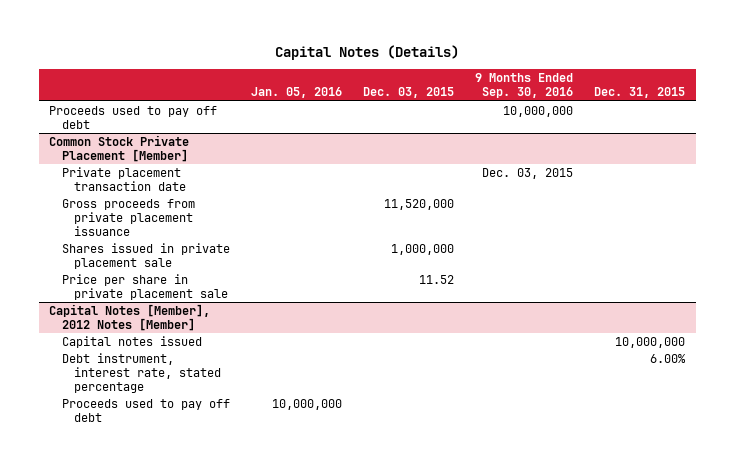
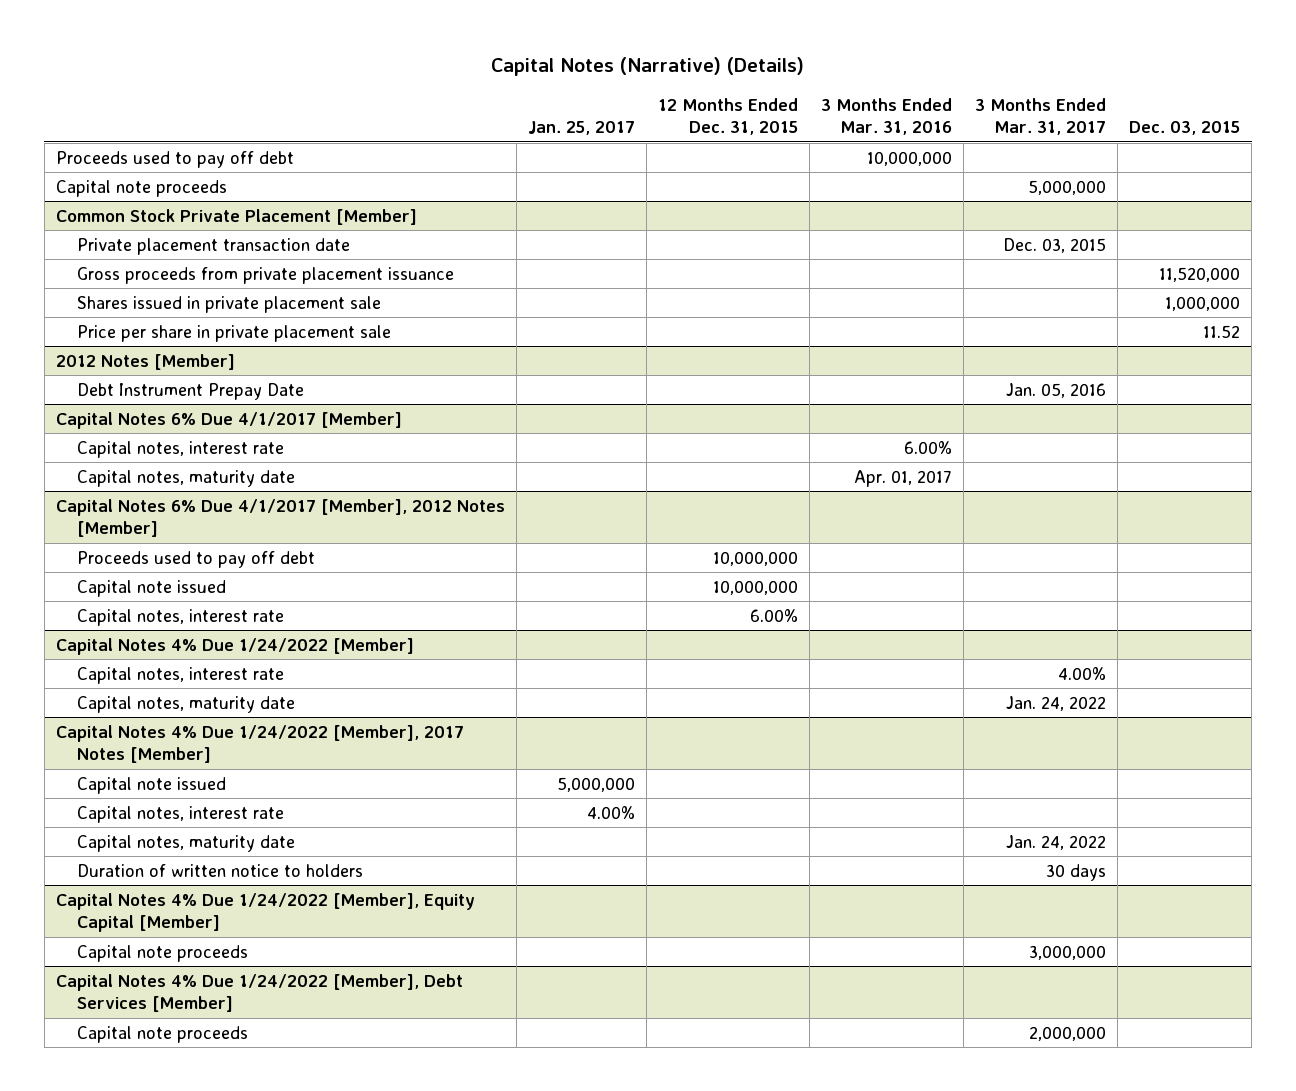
[275,45,460,61] Capital Notes (Details) -> [491,57,805,77] Capital Notes (Narrative) (Details)
[250,87,342,99] Jan. 05, 2016 -> none
[475,73,574,99] 9 Months Ended Sep. 30, 2016 -> none
[594,87,686,99] Dec. 31, 2015 -> none
none -> [527,121,635,136] Jan. 25, 2017
none -> [657,97,798,136] 12 Months Ended Dec. 31, 2015
none -> [821,97,953,136] 3 Months Ended Mar. 31, 2016
none -> [975,97,1107,136] 3 Months Ended Mar. 31, 2017
none -> [55,179,227,197] Capital note proceeds
[61,336,202,349] Capital notes issued -> none
[61,353,222,393] Debt instrument, interest rate, stated percentage -> none
[61,399,230,422] Proceeds used to pay off debt -> none
[49,304,211,331] Capital Notes [Member], 2012 Notes [Member] -> [55,353,235,370] 2012 Notes [Member]
none -> [76,382,304,400] Debt Instrument Prepay Date
none -> [55,411,402,429] Capital Notes 6% Due 4/1/2017 [Member]
none -> [76,440,284,458] Capital notes, interest rate
none -> [76,469,295,487] Capital notes, maturity date
none -> [55,498,505,538] Capital Notes 6% Due 4/1/2017 [Member], 2012 Notes [Member]
none -> [76,550,315,568] Proceeds used to pay off debt
none -> [76,579,226,597] Capital note issued
none -> [76,608,284,626] Capital notes, interest rate
none -> [55,637,414,655] Capital Notes 4% Due 1/24/2022 [Member]
none -> [76,666,284,684] Capital notes, interest rate
none -> [76,695,295,713] Capital notes, maturity date
none -> [55,724,464,764] Capital Notes 4% Due 1/24/2022 [Member], 2017 Notes [Member]
none -> [76,776,226,794] Capital note issued
none -> [76,805,284,823] Capital notes, interest rate
none -> [76,834,295,852] Capital notes, maturity date
none -> [76,863,363,877] Duration of written notice to holders
none -> [55,892,475,933] Capital Notes 4% Due 1/24/2022 [Member], Equity Capital [Member]
none -> [76,944,248,962] Capital note proceeds
none -> [55,973,463,1013] Capital Notes 4% Due 1/24/2022 [Member], Debt Services [Member]
none -> [76,1025,248,1043] Capital note proceeds

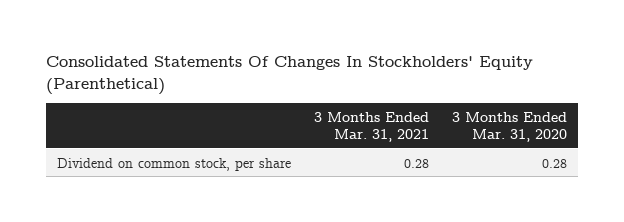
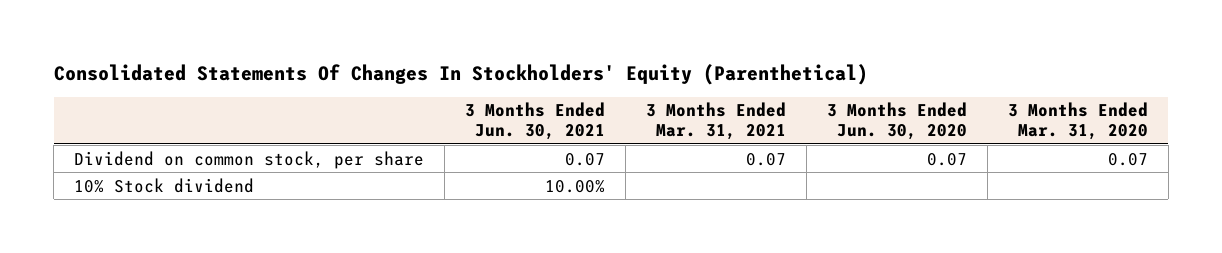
none -> [465,102,606,140] 3 Months Ended Jun. 30, 2021
none -> [826,102,967,140] 3 Months Ended Jun. 30, 2020
[404,158,430,168] 0.28 -> [746,152,787,166] 0.07
[541,158,567,168] 0.28 -> [1107,152,1148,166] 0.07
none -> [74,177,255,193] 10% Stock dividend

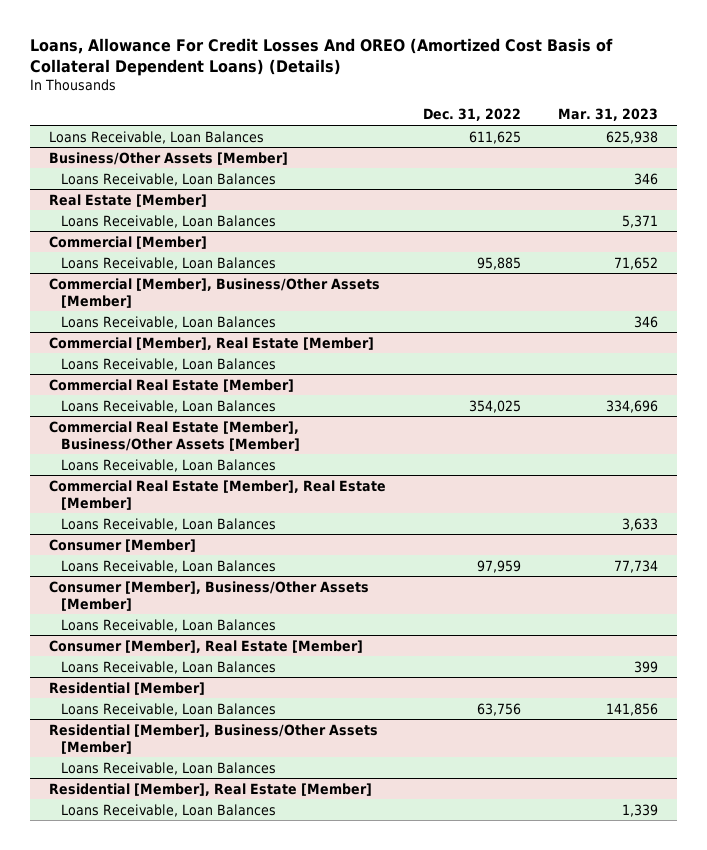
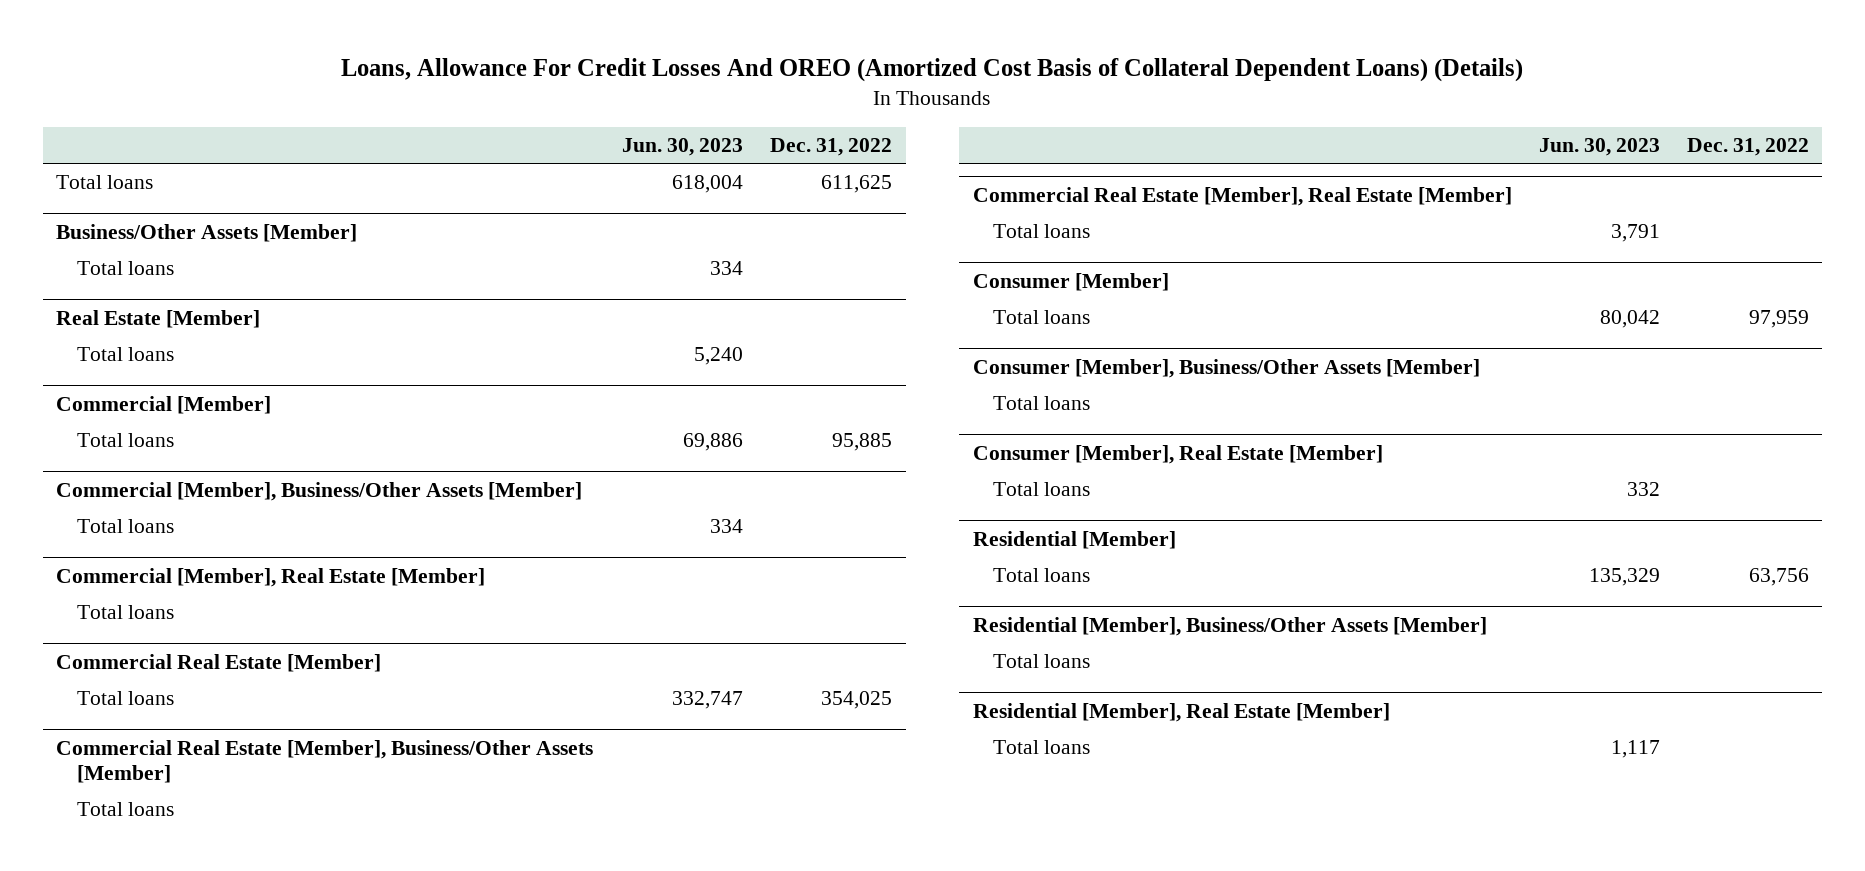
[558,108,659,122] Mar. 31, 2023 -> none
none -> [622,137,744,156] Jun. 30, 2023
[48,130,264,144] Loans Receivable, Loan Balances -> [56,175,154,190] Total loans
[60,172,276,186] Loans Receivable, Loan Balances -> [76,261,174,276] Total loans
[60,214,276,228] Loans Receivable, Loan Balances -> [76,347,174,362] Total loans
[60,256,276,270] Loans Receivable, Loan Balances -> [76,433,174,448] Total loans
[60,315,276,329] Loans Receivable, Loan Balances -> [76,519,174,534] Total loans
[60,357,276,371] Loans Receivable, Loan Balances -> [76,605,174,620] Total loans
[60,399,276,413] Loans Receivable, Loan Balances -> [76,691,174,706] Total loans
[60,458,276,472] Loans Receivable, Loan Balances -> [76,802,174,817] Total loans
[60,517,276,531] Loans Receivable, Loan Balances -> [993,224,1091,239] Total loans
[60,559,276,573] Loans Receivable, Loan Balances -> [993,310,1091,325] Total loans
[60,618,276,632] Loans Receivable, Loan Balances -> [993,396,1091,411] Total loans
[60,660,276,674] Loans Receivable, Loan Balances -> [993,482,1091,497] Total loans
[60,702,276,716] Loans Receivable, Loan Balances -> [993,568,1091,583] Total loans
[60,761,276,775] Loans Receivable, Loan Balances -> [993,654,1091,669] Total loans
[60,803,276,817] Loans Receivable, Loan Balances -> [993,740,1091,755] Total loans

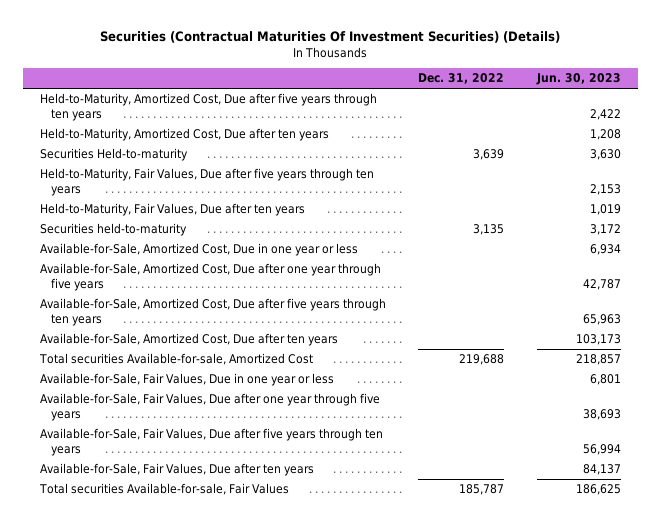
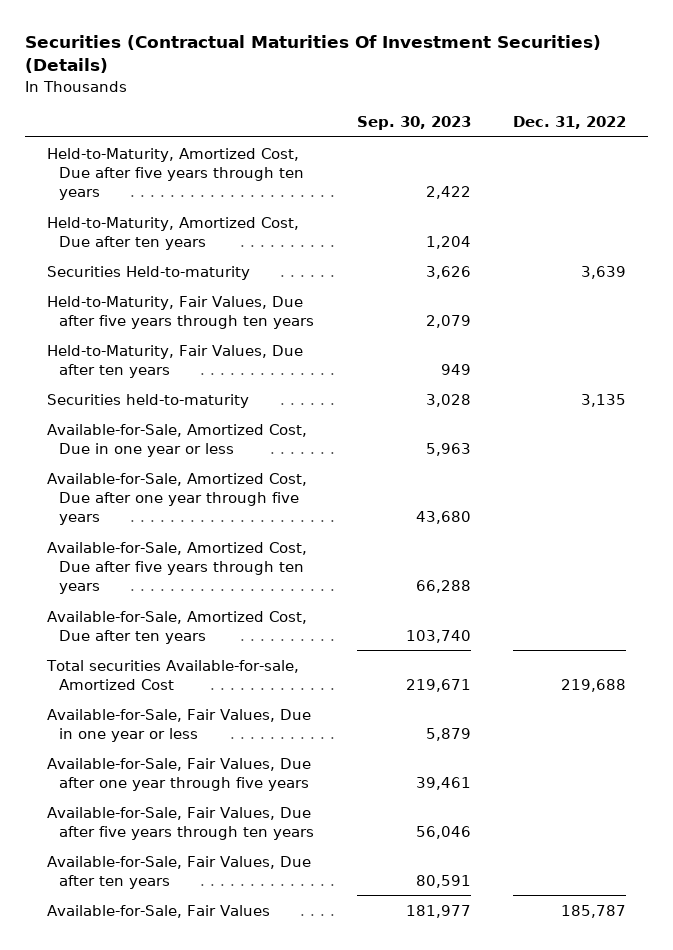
[536,73,622,86] Jun. 30, 2023 -> none
none -> [356,115,471,130] Sep. 30, 2023
[38,483,289,496] Total securities Available-for-sale, Fair Values -> [46,904,270,918] Available-for-Sale, Fair Values

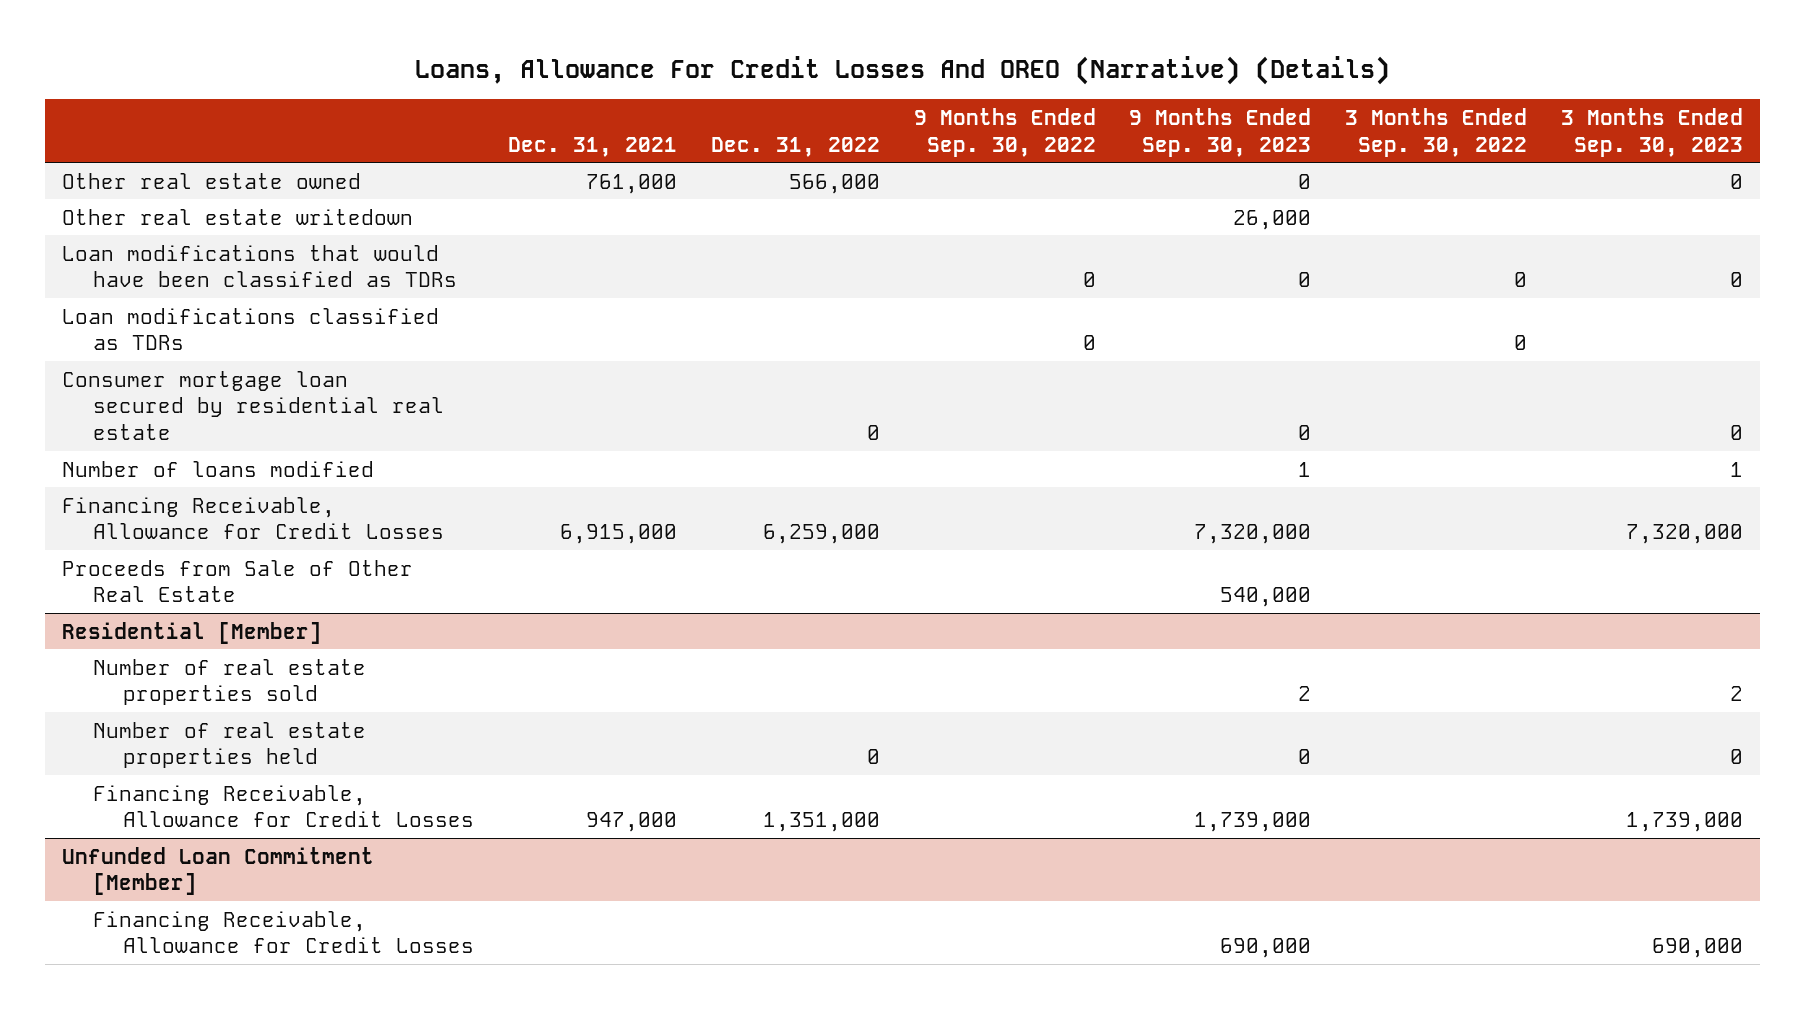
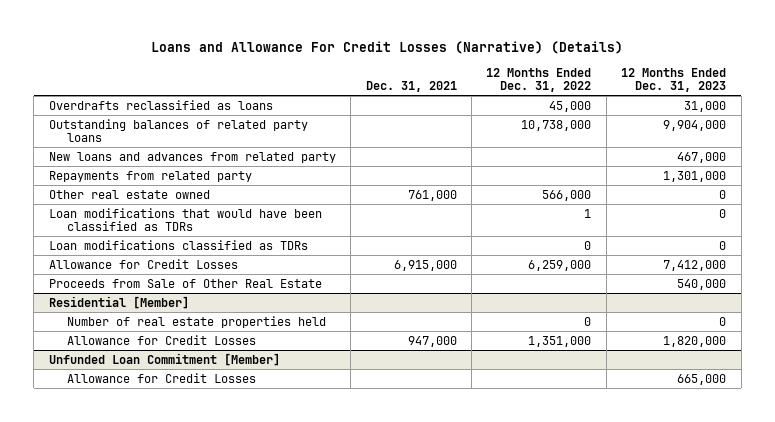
[414,56,1390,86] Loans, Allowance For Credit Losses And OREO (Narrative) (Details) -> [151,40,624,54] Loans and Allowance For Credit Losses (Narrative) (Details)
[710,136,880,157] Dec. 31, 2022 -> none
[913,107,1096,157] 9 Months Ended Sep. 30, 2022 -> none
[1129,107,1312,157] 9 Months Ended Sep. 30, 2023 -> none
[1345,107,1528,157] 3 Months Ended Sep. 30, 2022 -> none
[1561,107,1744,157] 3 Months Ended Sep. 30, 2023 -> none
none -> [486,67,592,92] 12 Months Ended Dec. 31, 2022
none -> [621,67,727,92] 12 Months Ended Dec. 31, 2023
none -> [48,99,273,110] Overdrafts reclassified as loans
none -> [48,118,308,142] Outstanding balances of related party loans
none -> [48,151,336,163] New loans and advances from related party
none -> [48,170,252,182] Repayments from related party
[62,208,414,225] Other real estate writedown -> none
[62,370,444,440] Consumer mortgage loan secured by residential real estate -> none
[62,460,375,477] Number of loans modified -> none
[62,496,444,540] Financing Receivable, Allowance for Credit Losses -> [48,258,238,269] Allowance for Credit Losses
[92,658,366,706] Number of real estate properties sold -> none
[92,784,475,828] Financing Receivable, Allowance for Credit Losses -> [66,334,256,345] Allowance for Credit Losses
[92,910,475,954] Financing Receivable, Allowance for Credit Losses -> [66,372,256,383] Allowance for Credit Losses

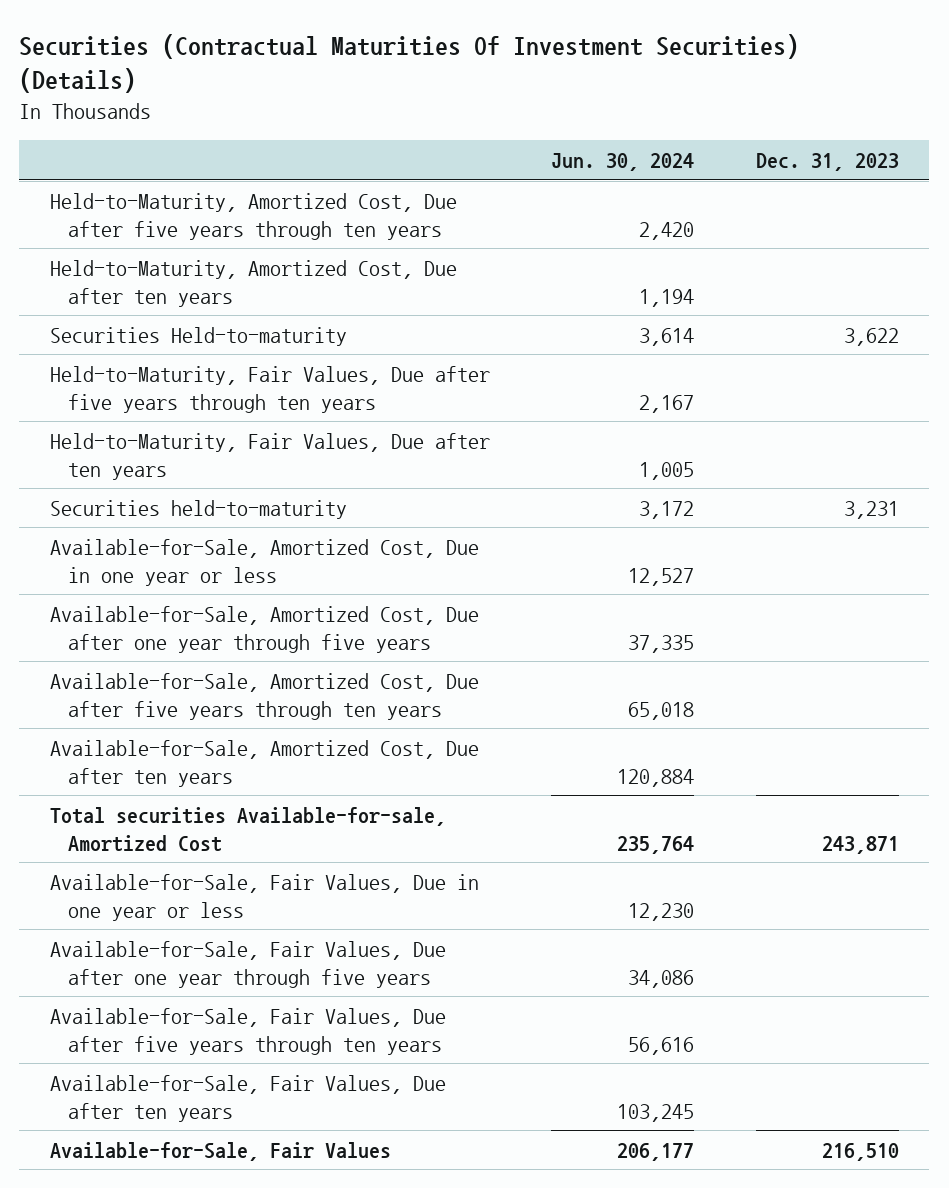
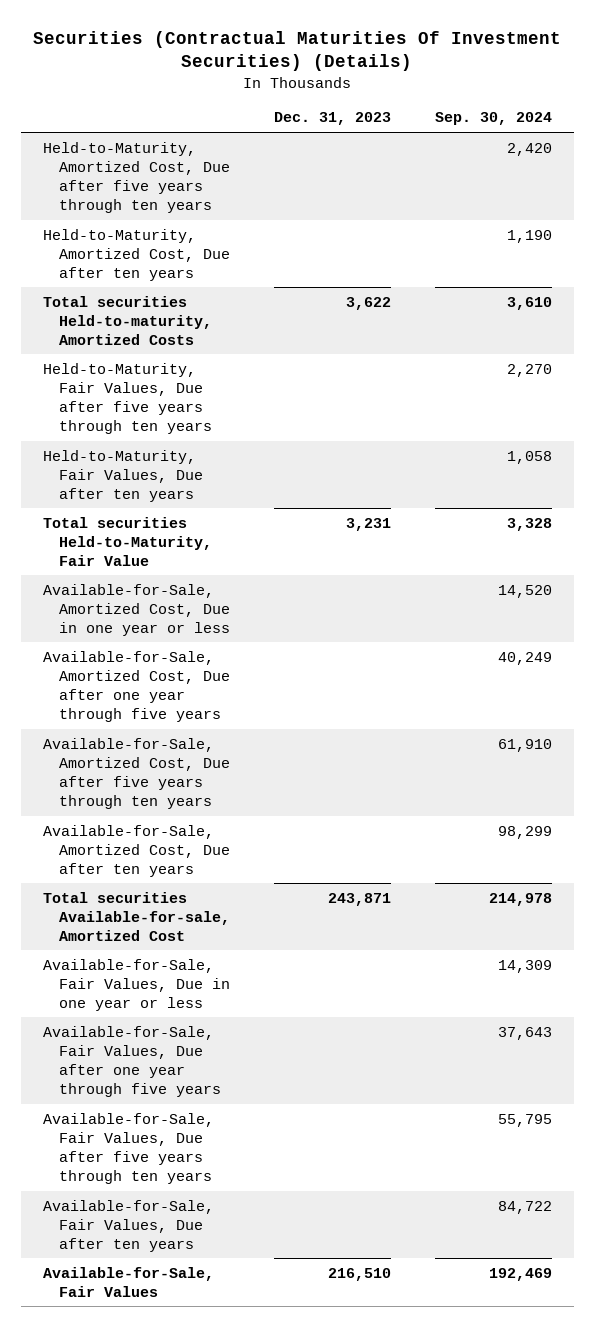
[551,153,695,172] Jun. 30, 2024 -> none
none -> [435,112,553,126] Sep. 30, 2024
[49,326,347,346] Securities Held-to-maturity -> [42,295,213,345] Total securities Held-to-maturity, Amortized Costs
[49,499,347,519] Securities held-to-maturity -> [42,516,213,566] Total securities Held-to-Maturity, Fair Value

